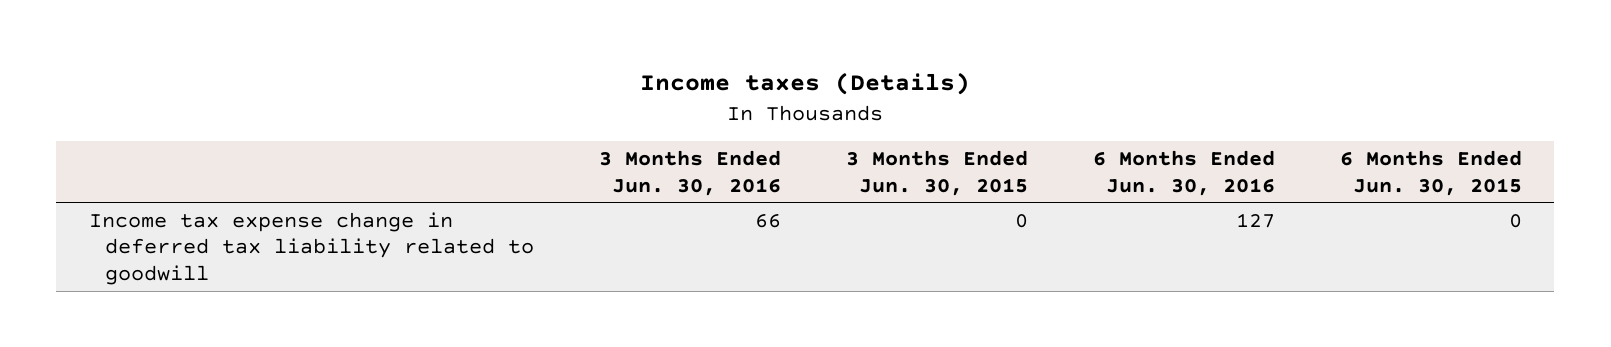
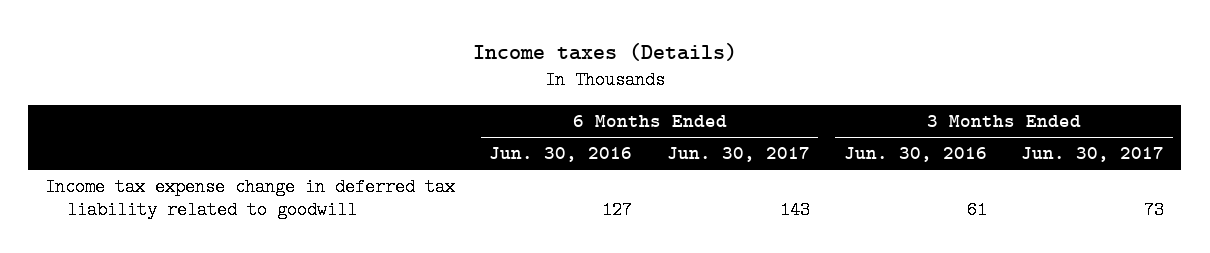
[846,150,1029,196] 3 Months Ended Jun. 30, 2015 -> none
[1339,150,1522,196] 6 Months Ended Jun. 30, 2015 -> none
none -> [666,147,810,163] Jun. 30, 2017
none -> [1021,147,1165,163] Jun. 30, 2017
[755,213,782,228] 66 -> [967,201,988,220] 61

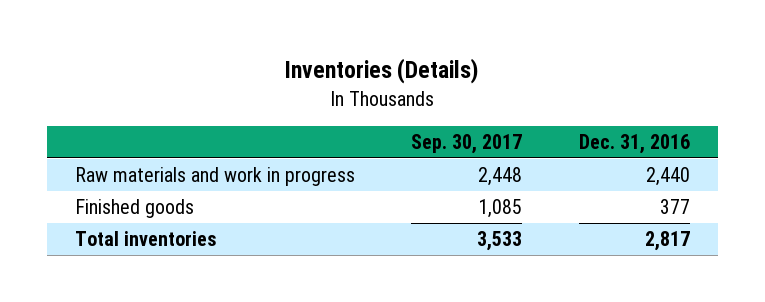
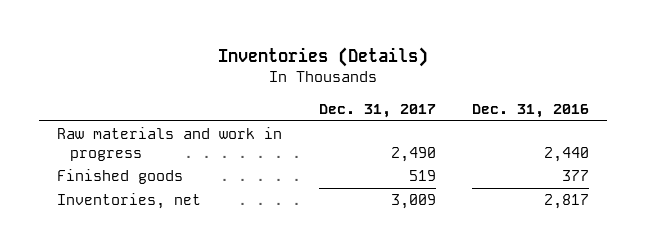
[411,133,523,154] Sep. 30, 2017 -> none
none -> [318,104,436,119] Dec. 31, 2017
[75,231,218,247] Total inventories -> [57,193,202,210] Inventories, net

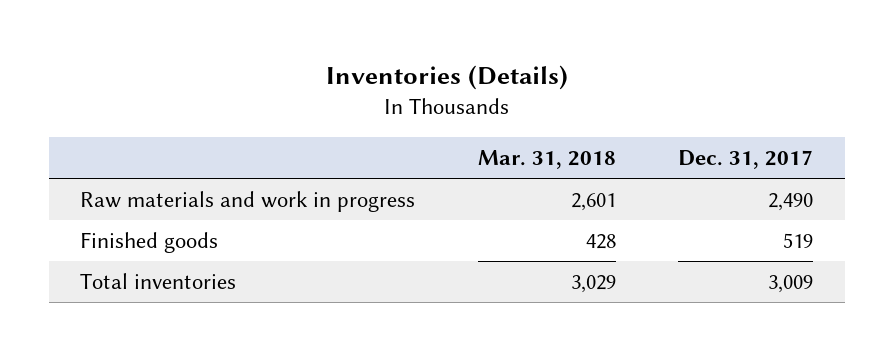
[472,104,590,119] Dec. 31, 2016 -> none
none -> [477,149,616,169] Mar. 31, 2018
[57,193,202,210] Inventories, net -> [80,272,237,289] Total inventories

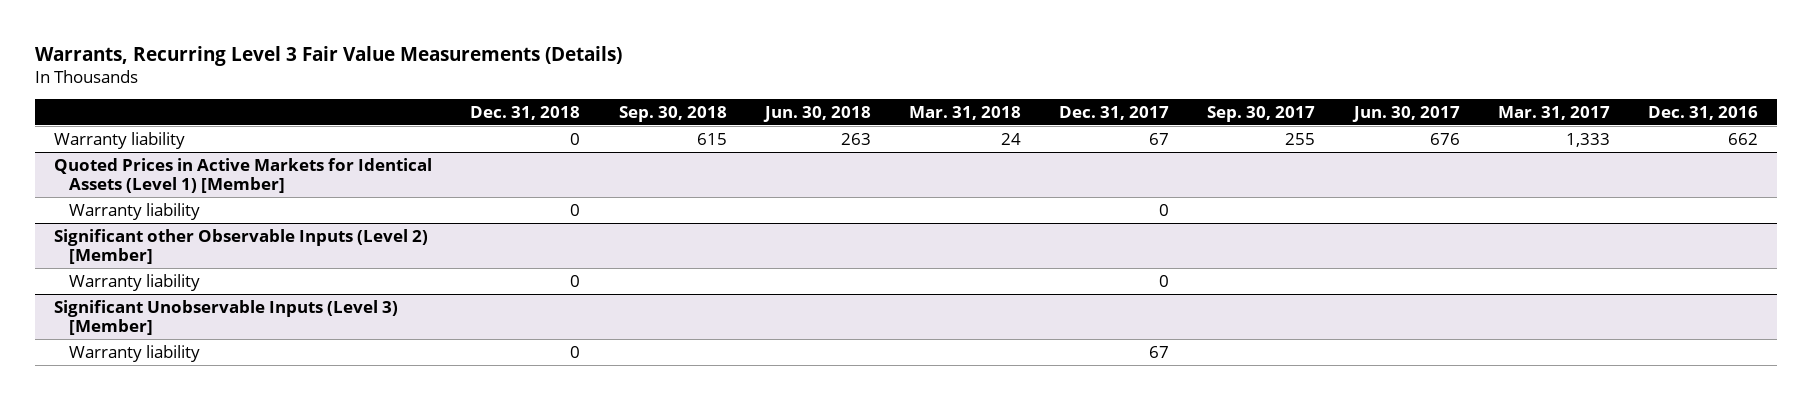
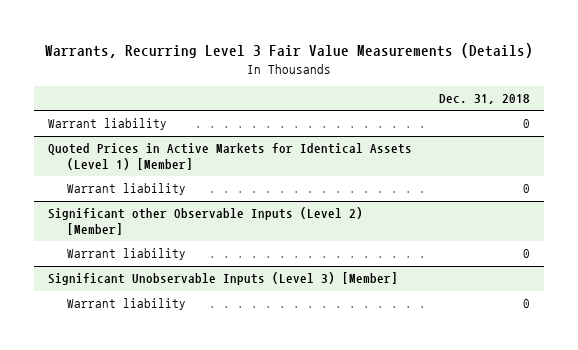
[618,105,727,122] Sep. 30, 2018 -> none
[762,105,871,122] Jun. 30, 2018 -> none
[909,105,1022,120] Mar. 31, 2018 -> none
[1059,105,1170,120] Dec. 31, 2017 -> none
[1207,105,1316,122] Sep. 30, 2017 -> none
[1351,105,1460,122] Jun. 30, 2017 -> none
[1497,105,1610,120] Mar. 31, 2017 -> none
[1648,105,1759,120] Dec. 31, 2016 -> none
[54,131,186,149] Warranty liability -> [48,118,168,131] Warrant liability
[68,202,200,220] Warranty liability -> [66,183,186,196] Warrant liability
[68,273,200,291] Warranty liability -> [66,248,186,261] Warrant liability
[68,344,200,362] Warranty liability -> [66,298,186,311] Warrant liability

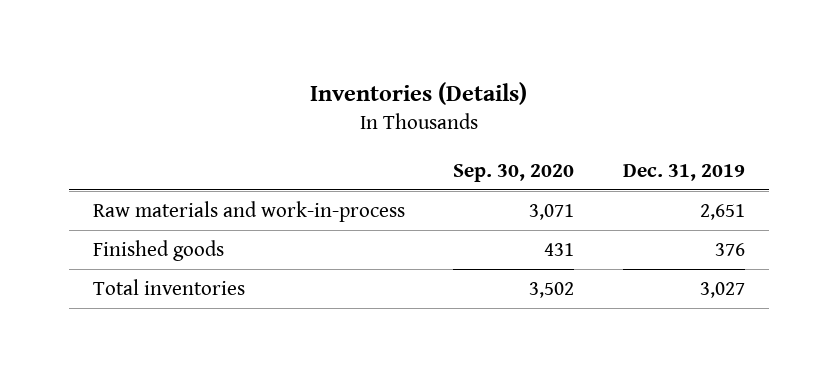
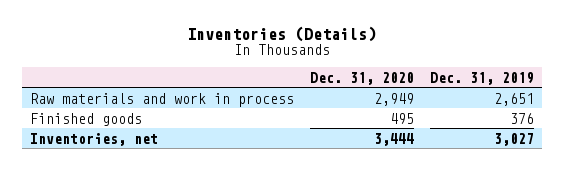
[453,163,575,182] Sep. 30, 2020 -> none
none -> [309,71,414,85] Dec. 31, 2020
[92,201,405,223] Raw materials and work-in-process -> [29,92,294,107] Raw materials and work in process
[92,279,245,296] Total inventories -> [29,132,158,146] Inventories, net

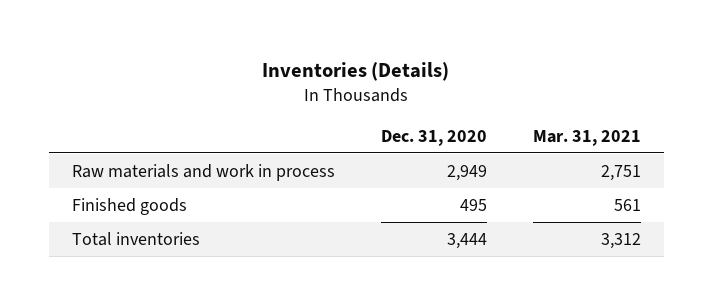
[429,71,534,85] Dec. 31, 2019 -> none
none -> [532,129,641,146] Mar. 31, 2021
[29,132,158,146] Inventories, net -> [72,231,201,246] Total inventories

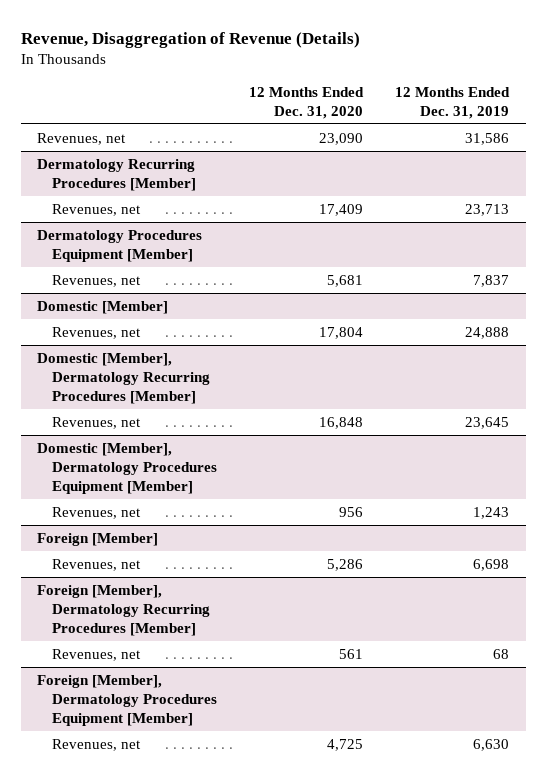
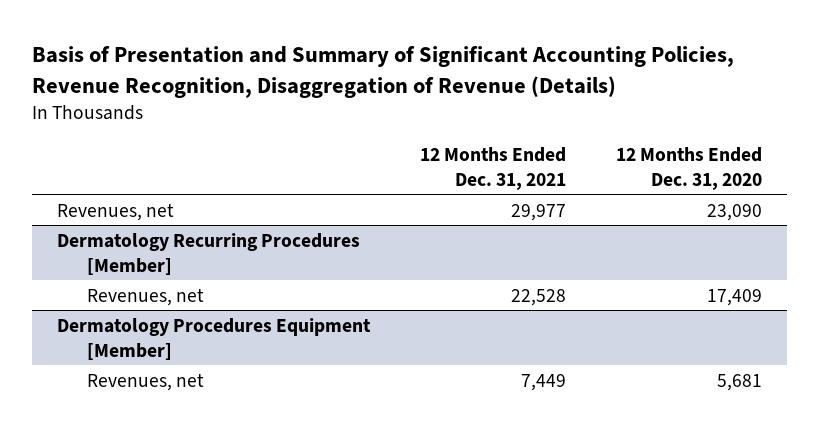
[20,31,360,48] Revenue, Disaggregation of Revenue (Details) -> [31,46,734,98] Basis of Presentation and Summary of Significant Accounting Policies, Revenue Recognition, Disaggregation of Revenue (Details)
[395,86,511,119] 12 Months Ended Dec. 31, 2019 -> none
none -> [419,146,566,190] 12 Months Ended Dec. 31, 2021
[37,300,169,314] Domestic [Member] -> none
[51,326,141,339] Revenues, net -> none
[37,352,210,404] Domestic [Member], Dermatology Recurring Procedures [Member] -> none
[51,416,141,429] Revenues, net -> none
[37,442,217,494] Domestic [Member], Dermatology Procedures Equipment [Member] -> none
[51,506,141,519] Revenues, net -> none
[37,532,159,546] Foreign [Member] -> none
[51,558,141,571] Revenues, net -> none
[37,584,210,636] Foreign [Member], Dermatology Recurring Procedures [Member] -> none
[51,648,141,661] Revenues, net -> none
[37,674,217,726] Foreign [Member], Dermatology Procedures Equipment [Member] -> none
[51,738,141,751] Revenues, net -> none

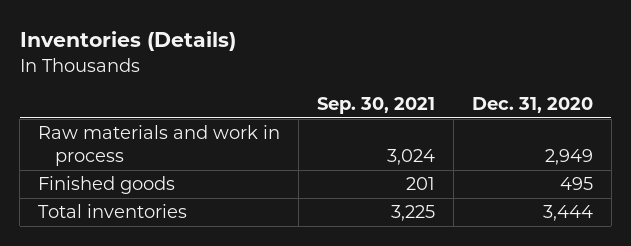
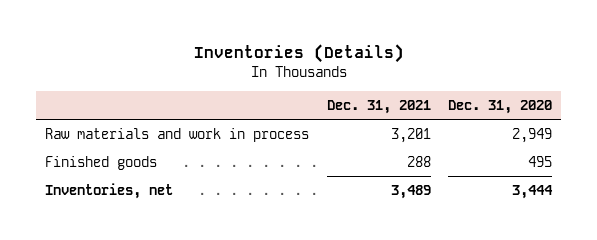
[317,96,436,114] Sep. 30, 2021 -> none
none -> [326,99,431,114] Dec. 31, 2021
[38,204,188,219] Total inventories -> [45,183,174,200] Inventories, net

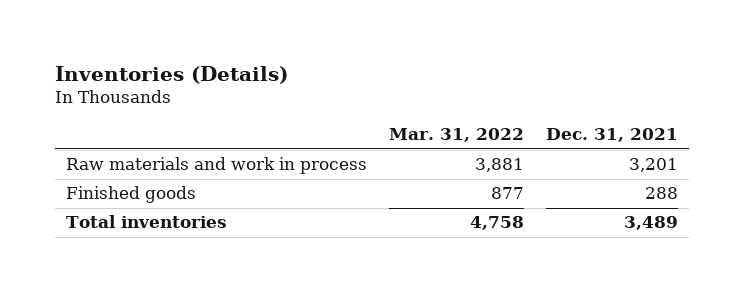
[448,99,553,114] Dec. 31, 2020 -> none
none -> [389,128,525,143] Mar. 31, 2022
[45,183,174,200] Inventories, net -> [65,215,227,229] Total inventories

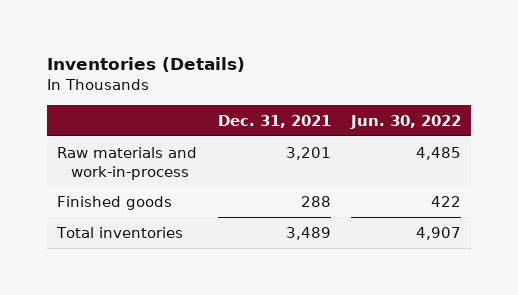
[389,128,525,143] Mar. 31, 2022 -> none
none -> [349,114,461,129] Jun. 30, 2022
[65,157,367,175] Raw materials and work in process -> [57,146,198,180] Raw materials and work-in-process

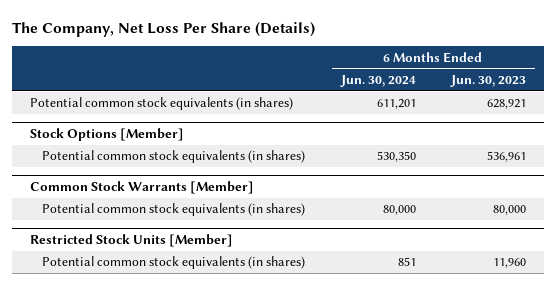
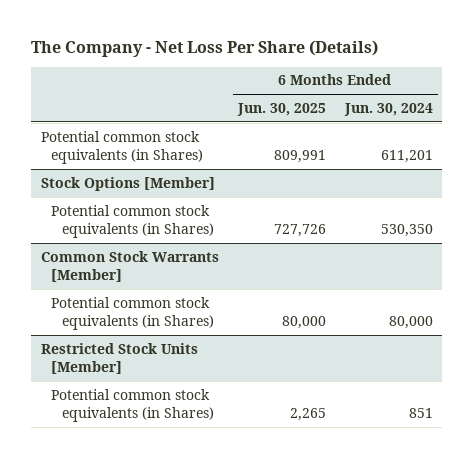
[12,21,316,37] The Company, Net Loss Per Share (Details) -> [31,39,379,57] The Company - Net Loss Per Share (Details)
[450,75,527,88] Jun. 30, 2023 -> none
none -> [236,103,326,117] Jun. 30, 2025
[29,97,293,111] Potential common stock equivalents (in shares) -> [40,130,204,164] Potential common stock equivalents (in Shares)
[42,150,306,164] Potential common stock equivalents (in shares) -> [51,204,214,238] Potential common stock equivalents (in Shares)
[42,203,306,217] Potential common stock equivalents (in shares) -> [51,296,214,330] Potential common stock equivalents (in Shares)
[42,256,306,270] Potential common stock equivalents (in shares) -> [51,388,214,422] Potential common stock equivalents (in Shares)

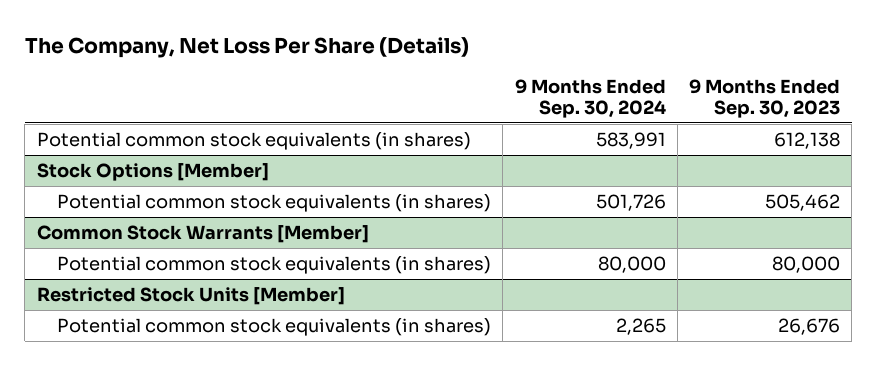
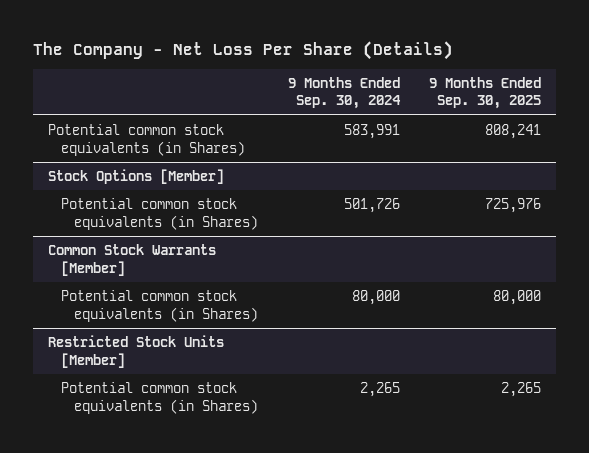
[24,36,469,58] The Company, Net Loss Per Share (Details) -> [33,40,454,60] The Company - Net Loss Per Share (Details)
[689,78,841,118] 9 Months Ended Sep. 30, 2023 -> none
none -> [429,76,542,110] 9 Months Ended Sep. 30, 2025
[36,131,471,150] Potential common stock equivalents (in shares) -> [47,124,246,156] Potential common stock equivalents (in Shares)
[56,193,491,212] Potential common stock equivalents (in shares) -> [61,198,259,230] Potential common stock equivalents (in Shares)
[56,255,491,274] Potential common stock equivalents (in shares) -> [61,290,259,322] Potential common stock equivalents (in Shares)
[56,317,491,336] Potential common stock equivalents (in shares) -> [61,382,259,414] Potential common stock equivalents (in Shares)

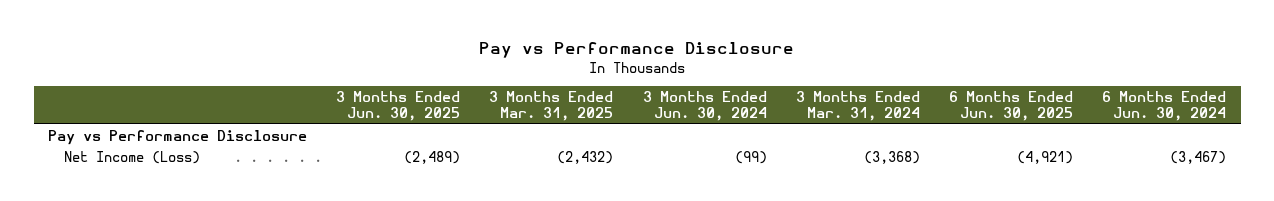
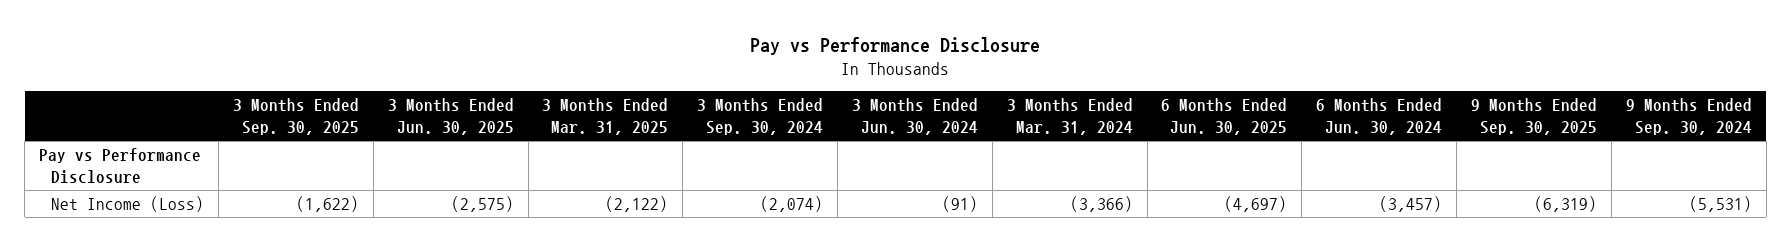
none -> [233,98,360,136] 3 Months Ended Sep. 30, 2025
none -> [697,98,824,136] 3 Months Ended Sep. 30, 2024
none -> [1470,98,1597,136] 9 Months Ended Sep. 30, 2025
none -> [1625,98,1752,136] 9 Months Ended Sep. 30, 2024
[404,150,461,164] (2,489) -> [450,195,514,212] (2,575)
[557,150,614,164] (2,432) -> [605,195,669,212] (2,122)
[734,150,767,164] (99) -> [941,195,978,212] (91)
[863,150,920,164] (3,368) -> [1069,195,1133,212] (3,366)
[1016,150,1073,164] (4,921) -> [1224,195,1288,212] (4,697)
[1169,150,1226,164] (3,467) -> [1379,195,1443,212] (3,457)

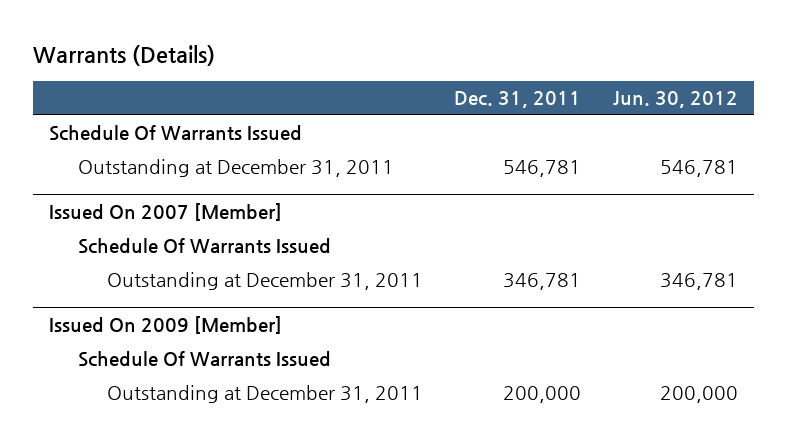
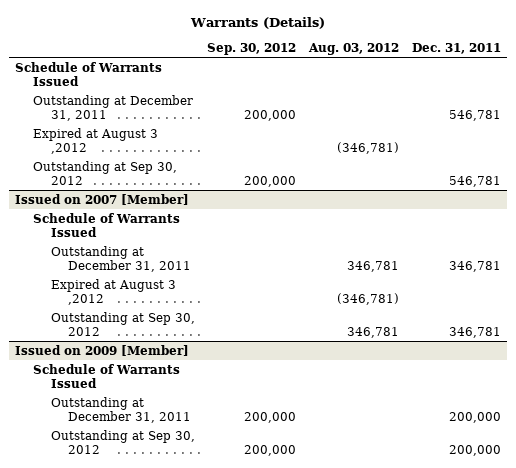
[613,91,739,109] Jun. 30, 2012 -> none
none -> [207,42,297,55] Sep. 30, 2012
none -> [307,42,399,55] Aug. 03, 2012
[49,125,303,142] Schedule Of Warrants Issued -> [15,61,163,86] Schedule of Warrants Issued
none -> [33,127,159,154] Expired at August 3 ,2012
none -> [33,160,178,185] Outstanding at Sep 30, 2012
[49,203,283,222] Issued On 2007 [Member] -> [15,193,190,205] Issued on 2007 [Member]
[77,238,331,255] Schedule Of Warrants Issued -> [33,212,181,237] Schedule of Warrants Issued
none -> [50,278,176,305] Expired at August 3 ,2012
none -> [50,311,195,336] Outstanding at Sep 30, 2012
[49,316,283,335] Issued On 2009 [Member] -> [15,344,190,356] Issued on 2009 [Member]
[77,351,331,368] Schedule Of Warrants Issued -> [33,363,181,388] Schedule of Warrants Issued
none -> [50,429,195,454] Outstanding at Sep 30, 2012

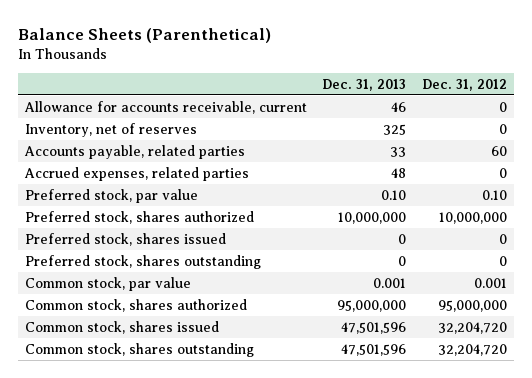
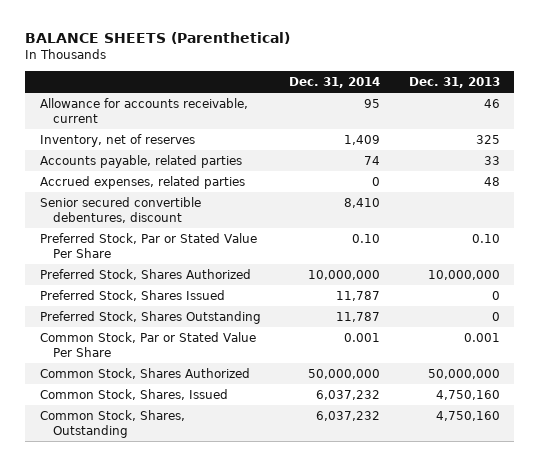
[17,27,271,43] Balance Sheets (Parenthetical) -> [25,32,291,45] BALANCE SHEETS (Parenthetical)
[421,78,507,91] Dec. 31, 2012 -> none
none -> [289,76,381,88] Dec. 31, 2014
none -> [39,196,201,223] Senior secured convertible debentures, discount
[25,188,199,203] Preferred stock, par value -> [39,232,257,258] Preferred Stock, Par or Stated Value Per Share
[25,210,255,224] Preferred stock, shares authorized -> [39,268,251,280] Preferred Stock, Shares Authorized
[25,232,227,246] Preferred stock, shares issued -> [39,289,225,301] Preferred Stock, Shares Issued
[25,254,262,269] Preferred stock, shares outstanding -> [39,310,261,324] Preferred Stock, Shares Outstanding
[25,276,192,291] Common stock, par value -> [39,331,256,357] Common Stock, Par or Stated Value Per Share
[25,298,248,312] Common stock, shares authorized -> [39,367,250,379] Common Stock, Shares Authorized
[337,299,407,312] 95,000,000 -> [428,368,501,379] 50,000,000
[25,320,220,334] Common stock, shares issued -> [39,388,228,400] Common Stock, Shares, Issued
[341,321,407,334] 47,501,596 -> [436,389,501,400] 4,750,160
[25,342,255,357] Common stock, shares outstanding -> [39,409,185,438] Common Stock, Shares, Outstanding
[341,343,407,356] 47,501,596 -> [436,410,501,421] 4,750,160

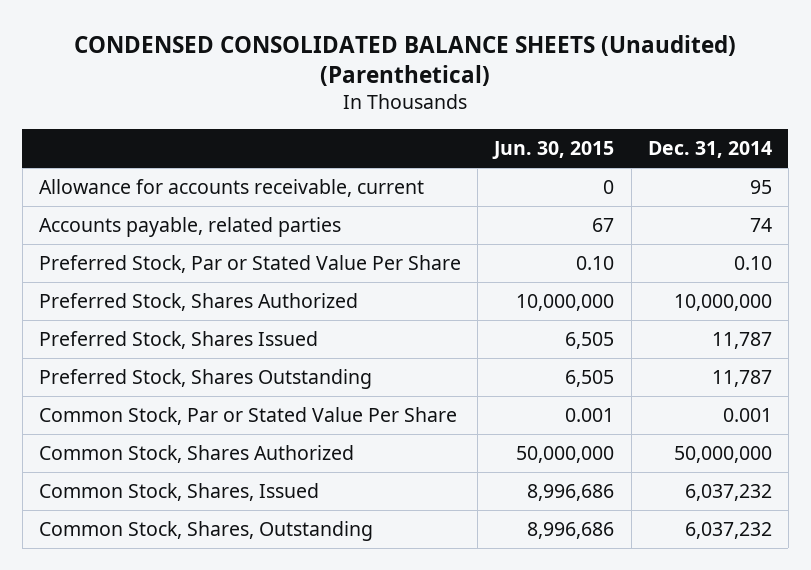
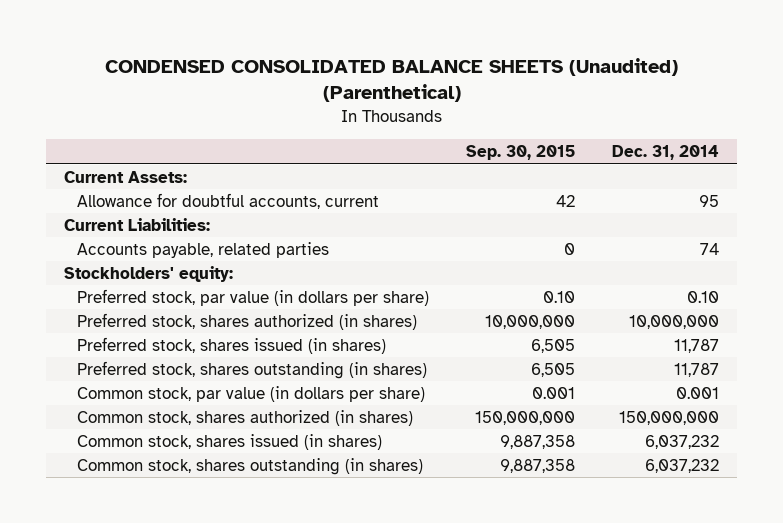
[492,141,615,160] Jun. 30, 2015 -> none
none -> [465,145,575,161] Sep. 30, 2015
none -> [64,171,188,184] Current Assets:
[38,179,424,198] Allowance for accounts receivable, current -> [77,193,380,210] Allowance for doubtful accounts, current
none -> [64,218,211,232] Current Liabilities:
none -> [64,266,234,283] Stockholders' equity:
[38,255,461,274] Preferred Stock, Par or Stated Value Per Share -> [77,289,430,307] Preferred stock, par value (in dollars per share)
[38,293,358,312] Preferred Stock, Shares Authorized -> [77,313,418,331] Preferred stock, shares authorized (in shares)
[38,331,318,350] Preferred Stock, Shares Issued -> [77,337,387,355] Preferred stock, shares issued (in shares)
[38,369,372,390] Preferred Stock, Shares Outstanding -> [77,361,428,380] Preferred stock, shares outstanding (in shares)
[38,407,457,426] Common Stock, Par or Stated Value Per Share -> [77,386,426,403] Common stock, par value (in dollars per share)
[38,445,354,464] Common Stock, Shares Authorized -> [77,410,414,427] Common stock, shares authorized (in shares)
[673,446,772,464] 50,000,000 -> [618,411,719,426] 150,000,000
[38,483,319,502] Common Stock, Shares, Issued -> [77,434,383,451] Common stock, shares issued (in shares)
[38,521,373,542] Common Stock, Shares, Outstanding -> [77,458,424,476] Common stock, shares outstanding (in shares)

